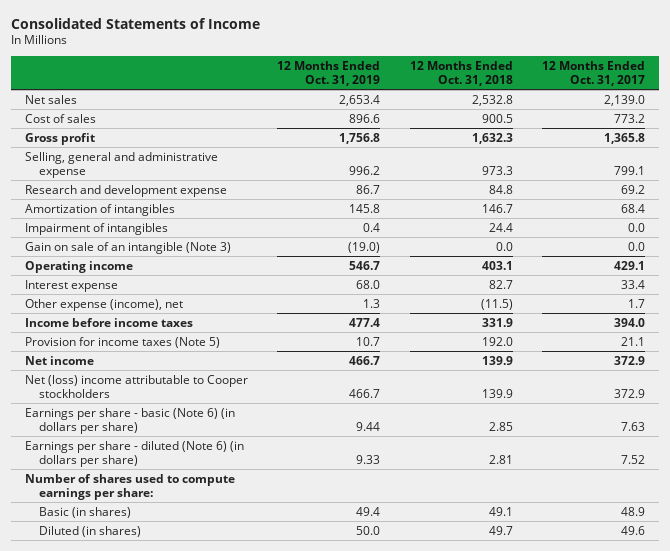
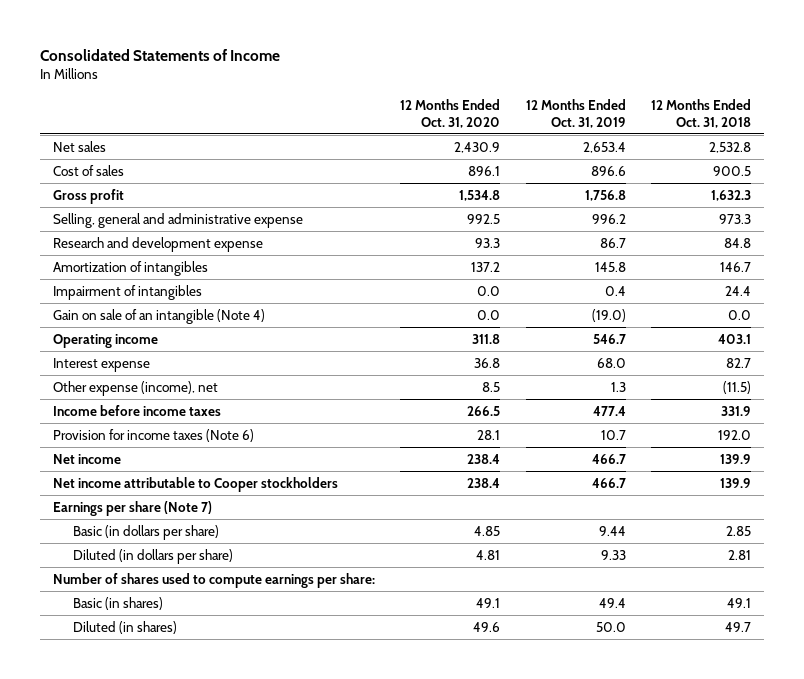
[541,60,645,86] 12 Months Ended Oct. 31, 2017 -> none
none -> [400,98,501,128] 12 Months Ended Oct. 31, 2020
[25,241,232,254] Gain on sale of an intangible (Note 3) -> [52,308,265,324] Gain on sale of an intangible (Note 4)
[25,336,221,348] Provision for income taxes (Note 5) -> [52,428,254,442] Provision for income taxes (Note 6)
[25,374,249,398] Net (loss) income attributable to Cooper stockholders -> [52,476,338,492] Net income attributable to Cooper stockholders
none -> [52,500,212,516] Earnings per share (Note 7)
[25,407,236,434] Earnings per share - basic (Note 6) (in dollars per share) -> [73,524,220,540] Basic (in dollars per share)
[25,440,245,467] Earnings per share - diluted (Note 6) (in dollars per share) -> [73,548,234,564] Diluted (in dollars per share)

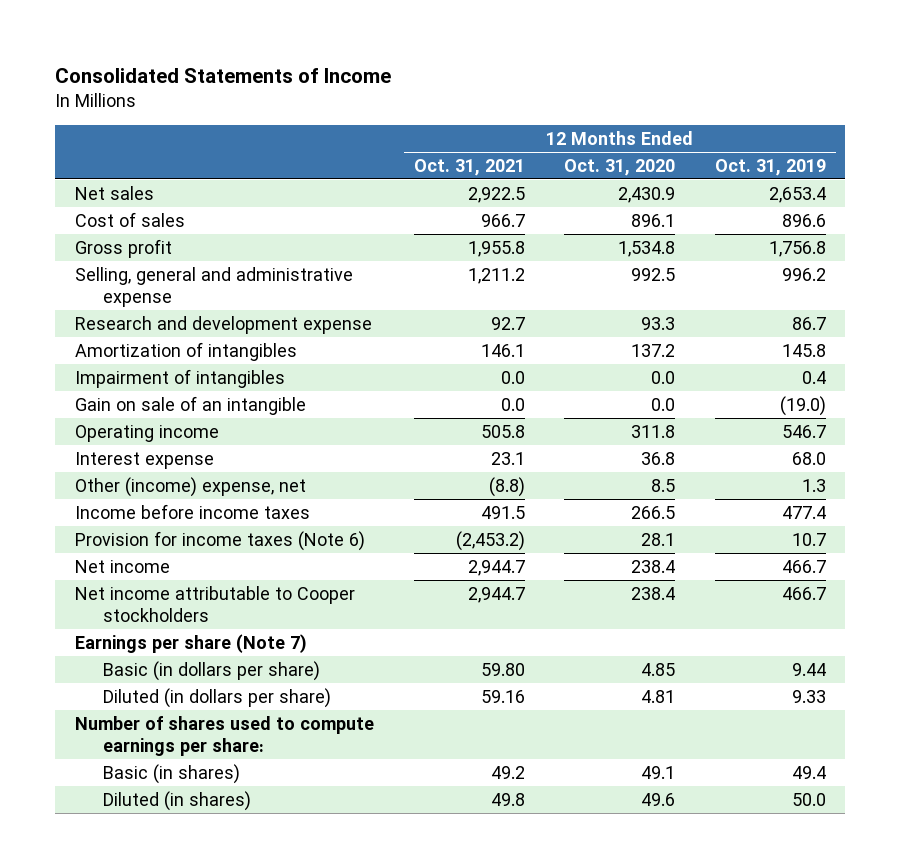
[651,98,752,128] 12 Months Ended Oct. 31, 2018 -> none
none -> [413,158,525,176] Oct. 31, 2021
[52,308,265,324] Gain on sale of an intangible (Note 4) -> [75,395,307,415] Gain on sale of an intangible
[52,380,218,396] Other expense (income), net -> [75,476,307,497] Other (income) expense, net

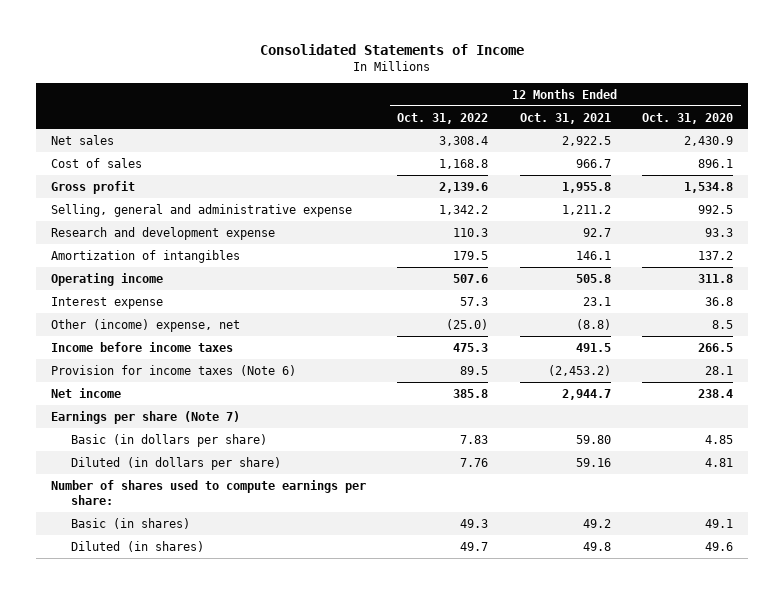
[714,158,826,176] Oct. 31, 2019 -> none
none -> [397,112,489,124] Oct. 31, 2022
[75,368,286,388] Impairment of intangibles -> none
[75,395,307,415] Gain on sale of an intangible -> none
[75,585,356,622] Net income attributable to Cooper stockholders -> none

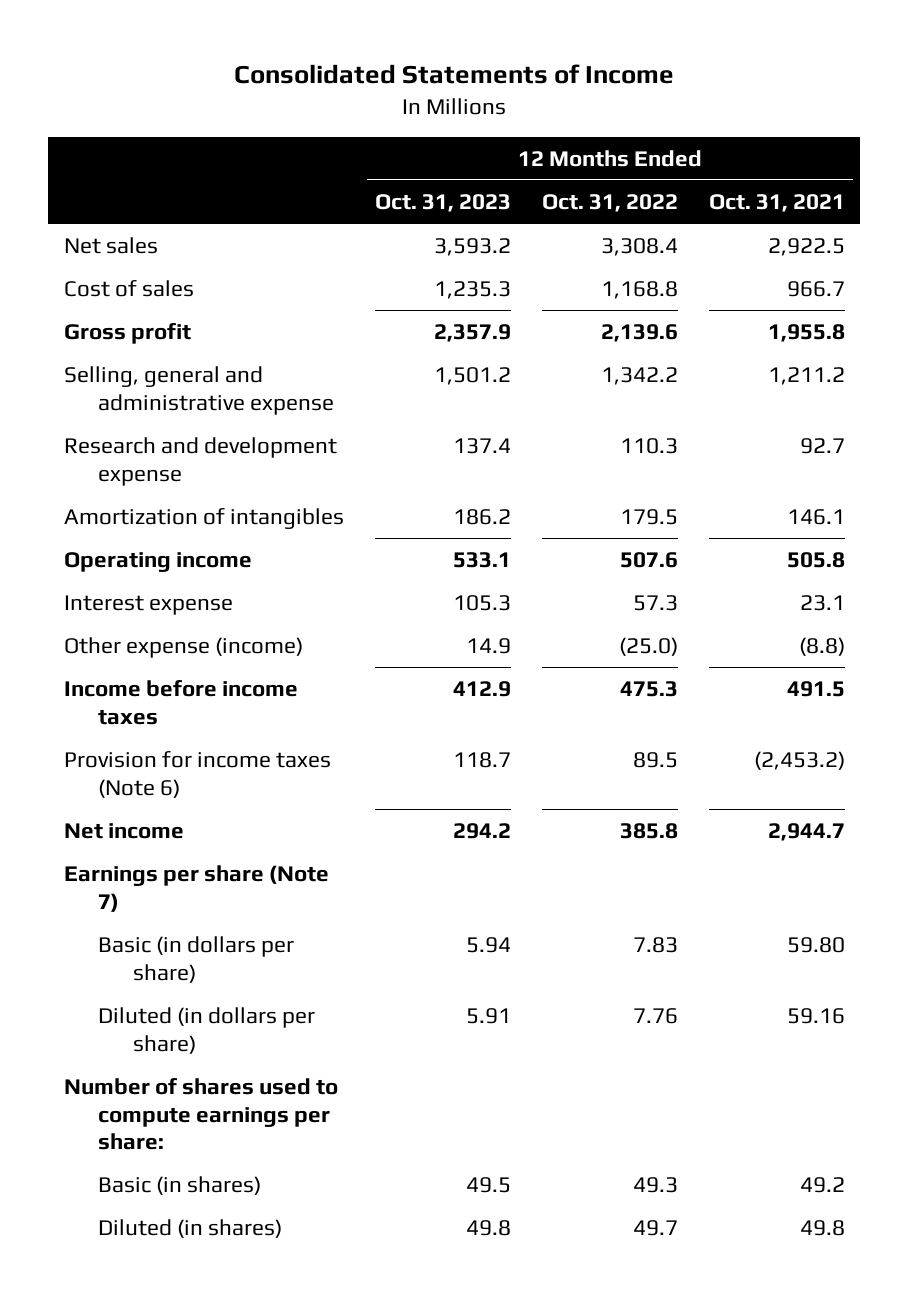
[641,112,733,124] Oct. 31, 2020 -> none
none -> [374,193,511,212] Oct. 31, 2023
[51,318,241,332] Other (income) expense, net -> [63,637,303,659] Other expense (income)

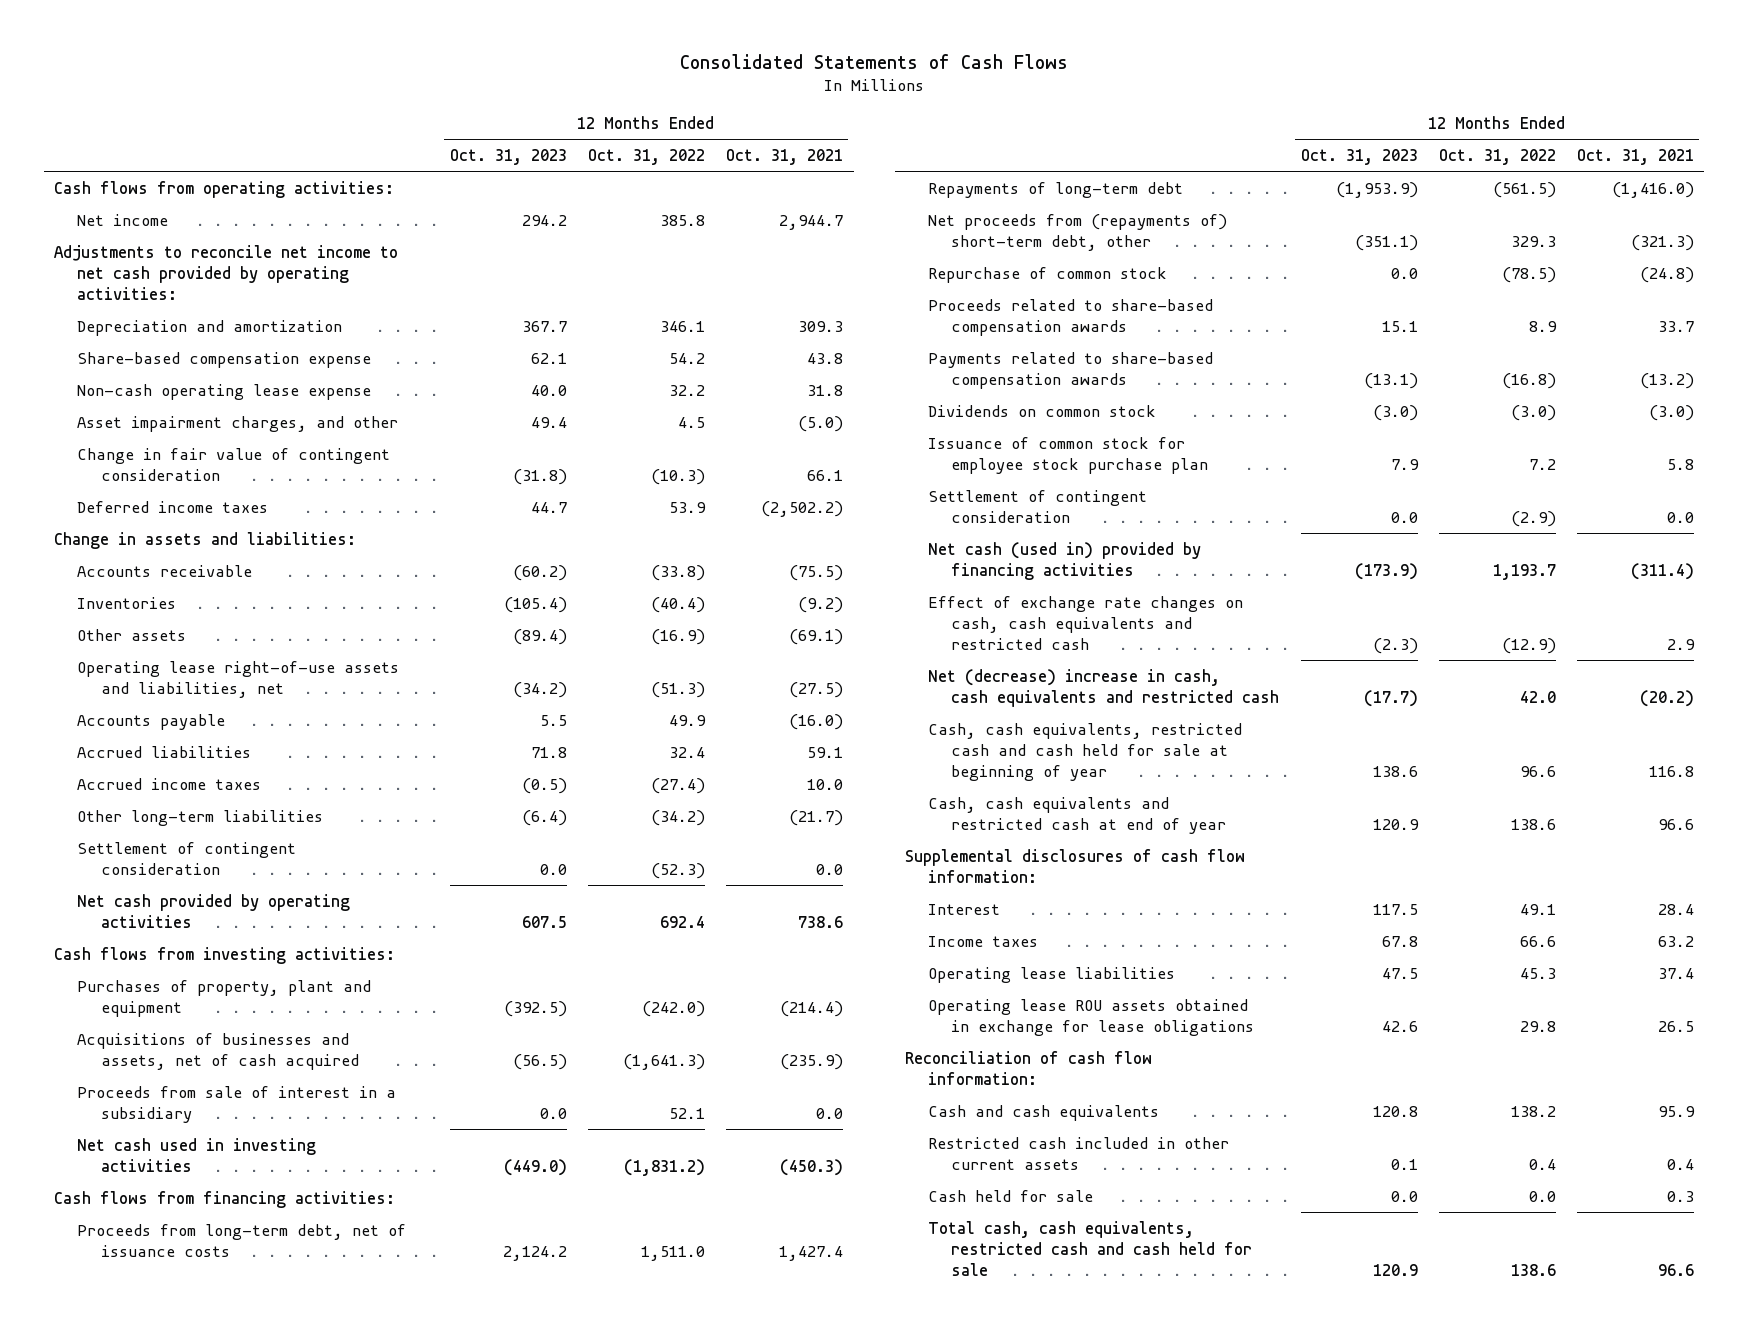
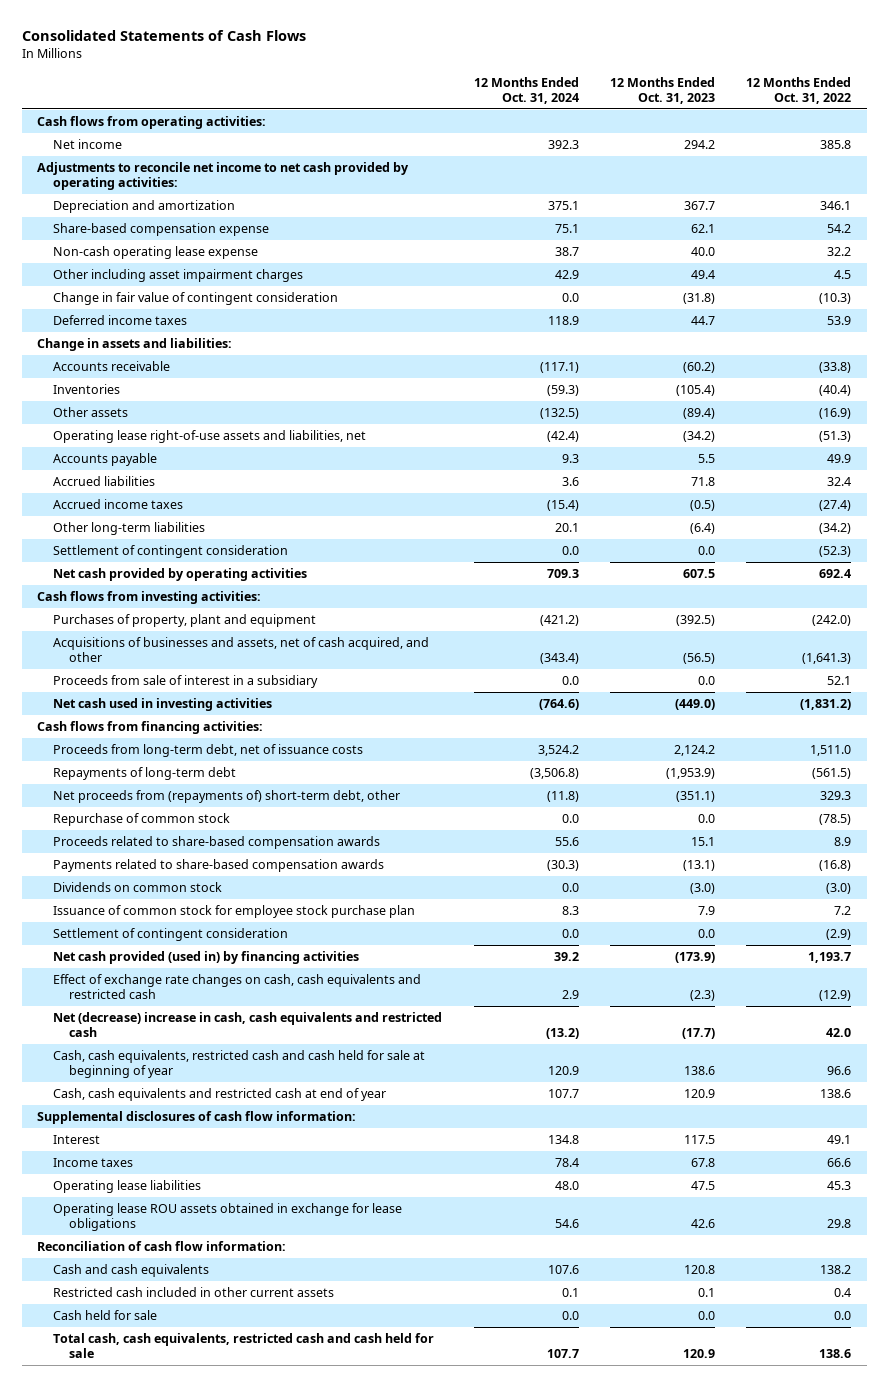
[725,149,843,166] Oct. 31, 2021 -> none
none -> [473,76,579,105] 12 Months Ended Oct. 31, 2024
[77,415,399,432] Asset impairment charges, and other -> [53,268,304,282] Other including asset impairment charges
[77,1032,359,1070] Acquisitions of businesses and assets, net of cash acquired -> [53,636,430,663] Acquisitions of businesses and assets, net of cash acquired, and other
[928,541,1202,580] Net cash (used in) provided by financing activities -> [53,950,360,964] Net cash provided (used in) by financing activities

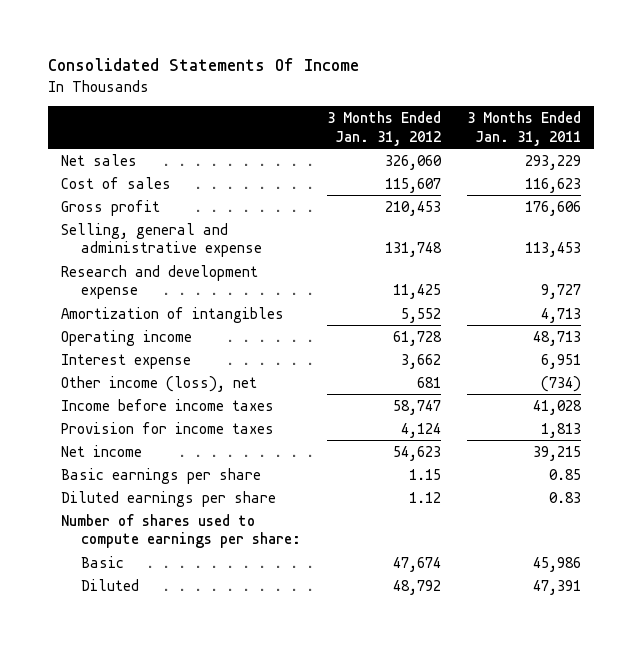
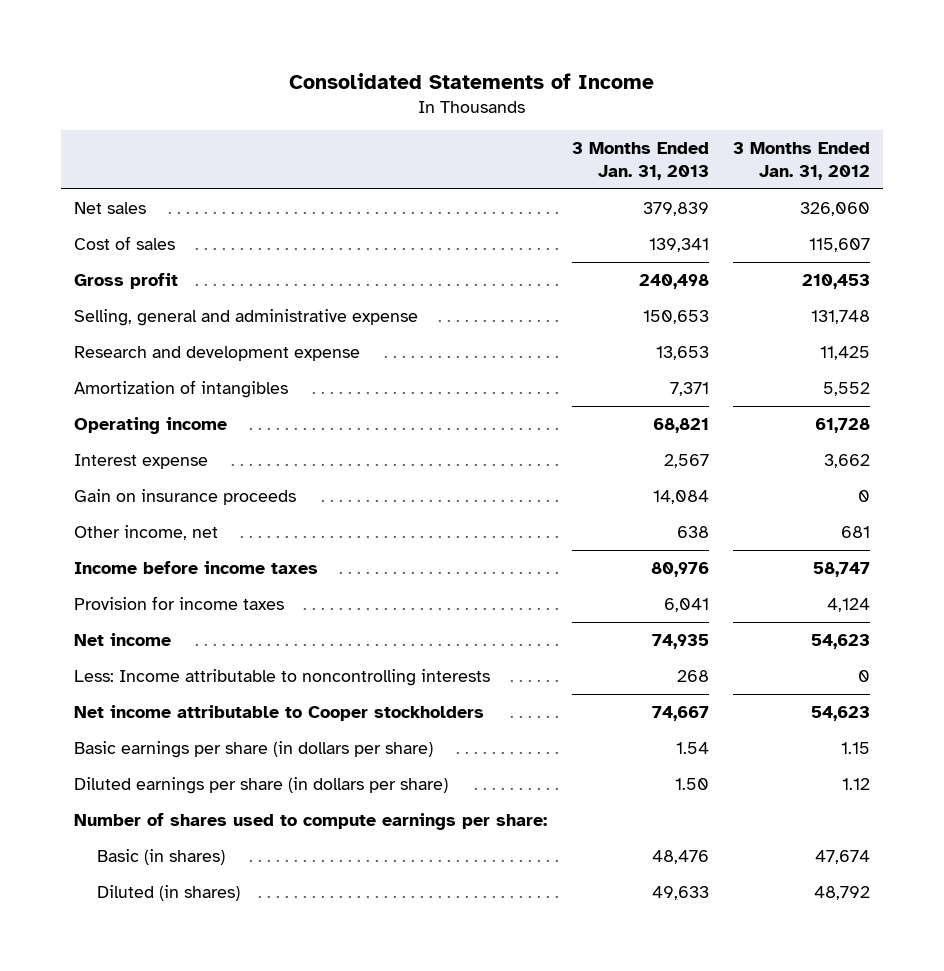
[48,58,360,72] Consolidated Statements Of Income -> [289,72,655,89] Consolidated Statements of Income
[466,111,581,146] 3 Months Ended Jan. 31, 2011 -> none
none -> [571,142,709,180] 3 Months Ended Jan. 31, 2013
none -> [73,489,296,506] Gain on insurance proceeds
[61,375,258,392] Other income (loss), net -> [73,525,218,541] Other income, net
none -> [73,669,490,687] Less: Income attributable to noncontrolling interests
none -> [73,705,484,722] Net income attributable to Cooper stockholders
[61,467,262,484] Basic earnings per share -> [73,741,433,759] Basic earnings per share (in dollars per share)
[61,490,277,507] Diluted earnings per share -> [73,777,448,795] Diluted earnings per share (in dollars per share)
[81,555,125,568] Basic -> [97,849,226,866] Basic (in shares)
[81,578,140,591] Diluted -> [97,885,241,902] Diluted (in shares)

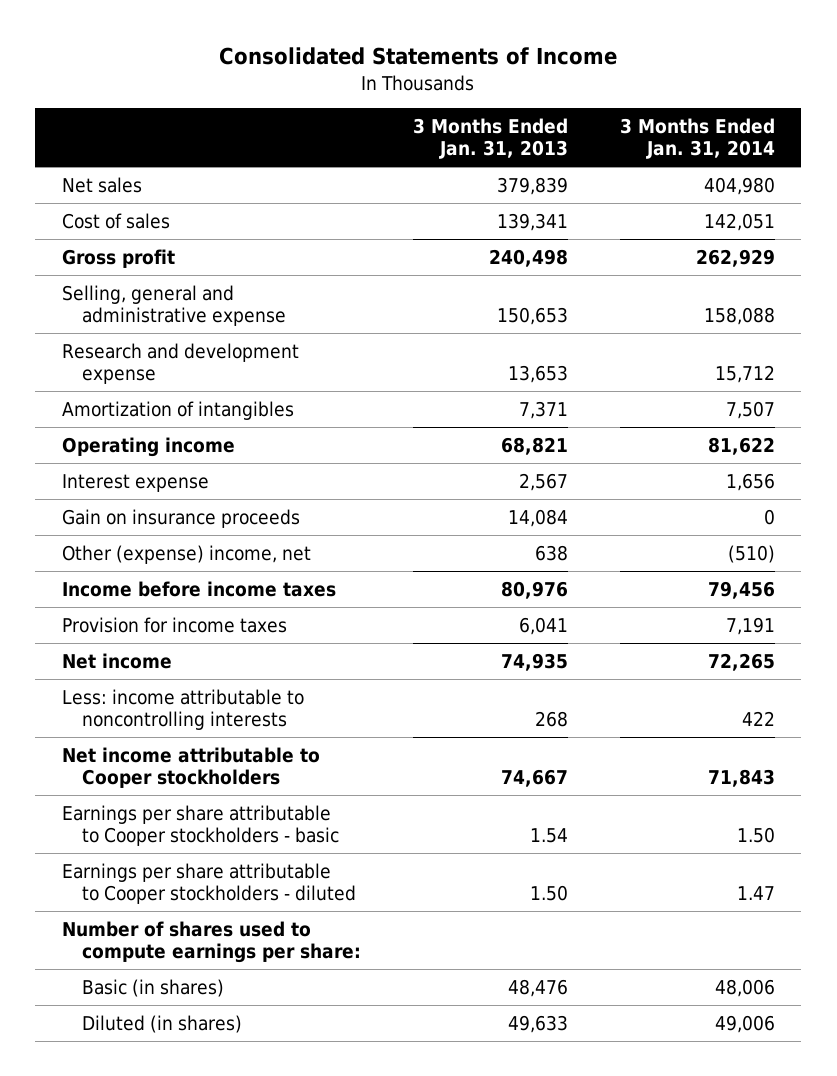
[733,142,871,180] 3 Months Ended Jan. 31, 2012 -> none
none -> [620,118,776,160] 3 Months Ended Jan. 31, 2014
[73,525,218,541] Other income, net -> [61,544,311,564] Other (expense) income, net
[73,669,490,687] Less: Income attributable to noncontrolling interests -> [61,688,304,730] Less: income attributable to noncontrolling interests
[73,741,433,759] Basic earnings per share (in dollars per share) -> [61,804,339,846] Earnings per share attributable to Cooper stockholders - basic
[73,777,448,795] Diluted earnings per share (in dollars per share) -> [61,862,356,904] Earnings per share attributable to Cooper stockholders - diluted

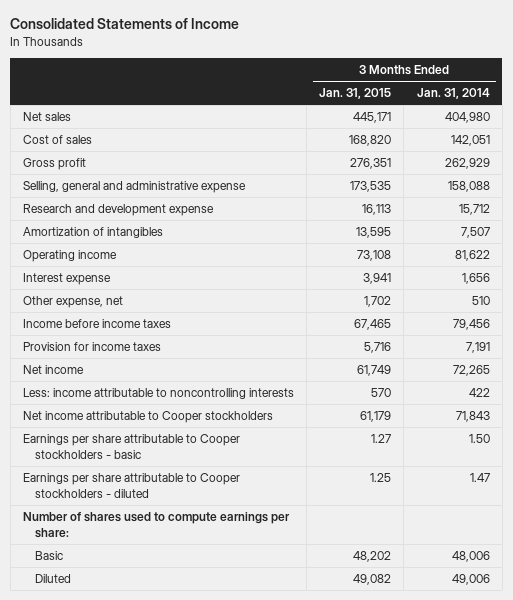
[412,118,568,160] 3 Months Ended Jan. 31, 2013 -> none
none -> [319,88,392,100] Jan. 31, 2015
[61,508,300,528] Gain on insurance proceeds -> none
[61,544,311,564] Other (expense) income, net -> [23,295,124,308] Other expense, net
[728,544,776,563] (510) -> [471,295,490,305] 510
[81,978,224,997] Basic (in shares) -> [34,550,63,560] Basic
[81,1014,242,1033] Diluted (in shares) -> [34,573,71,583] Diluted

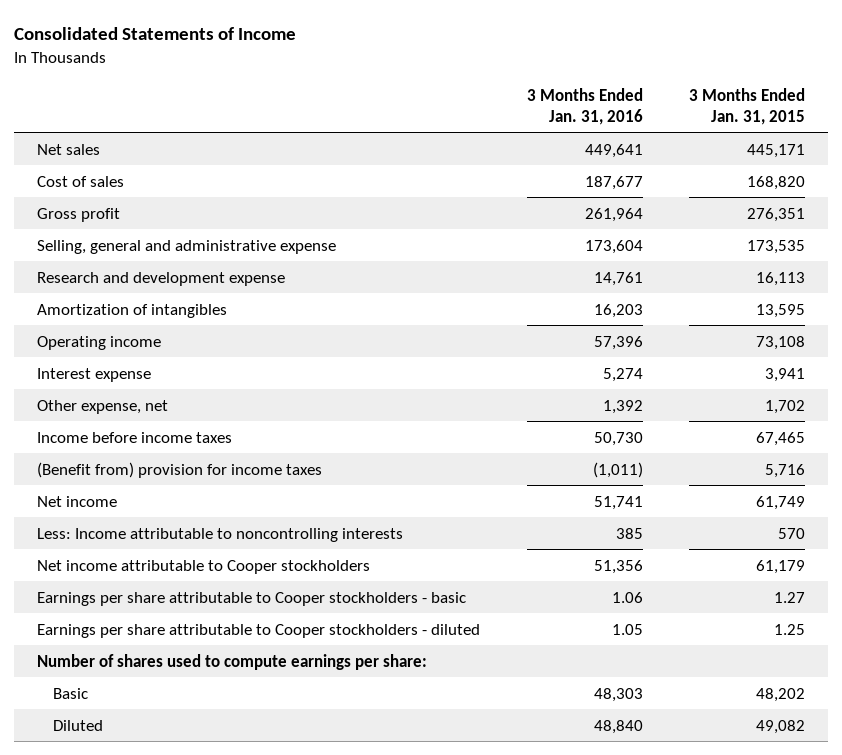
[416,88,490,100] Jan. 31, 2014 -> none
none -> [526,87,643,125] 3 Months Ended Jan. 31, 2016
[23,341,162,351] Provision for income taxes -> [37,461,323,478] (Benefit from) provision for income taxes
[23,387,295,399] Less: income attributable to noncontrolling interests -> [37,527,404,542] Less: Income attributable to noncontrolling interests

